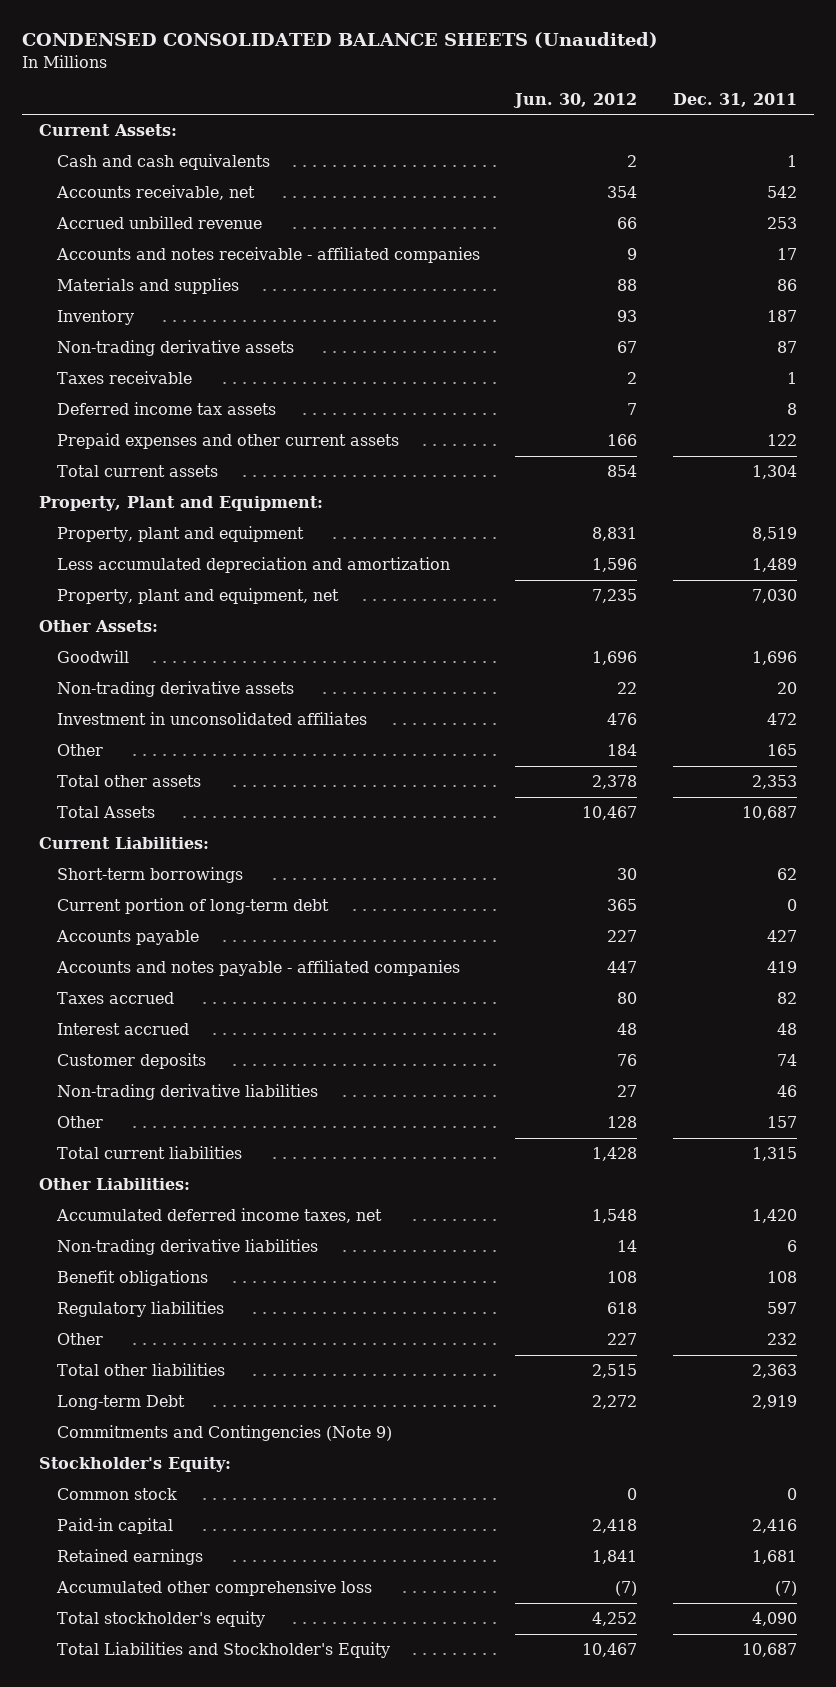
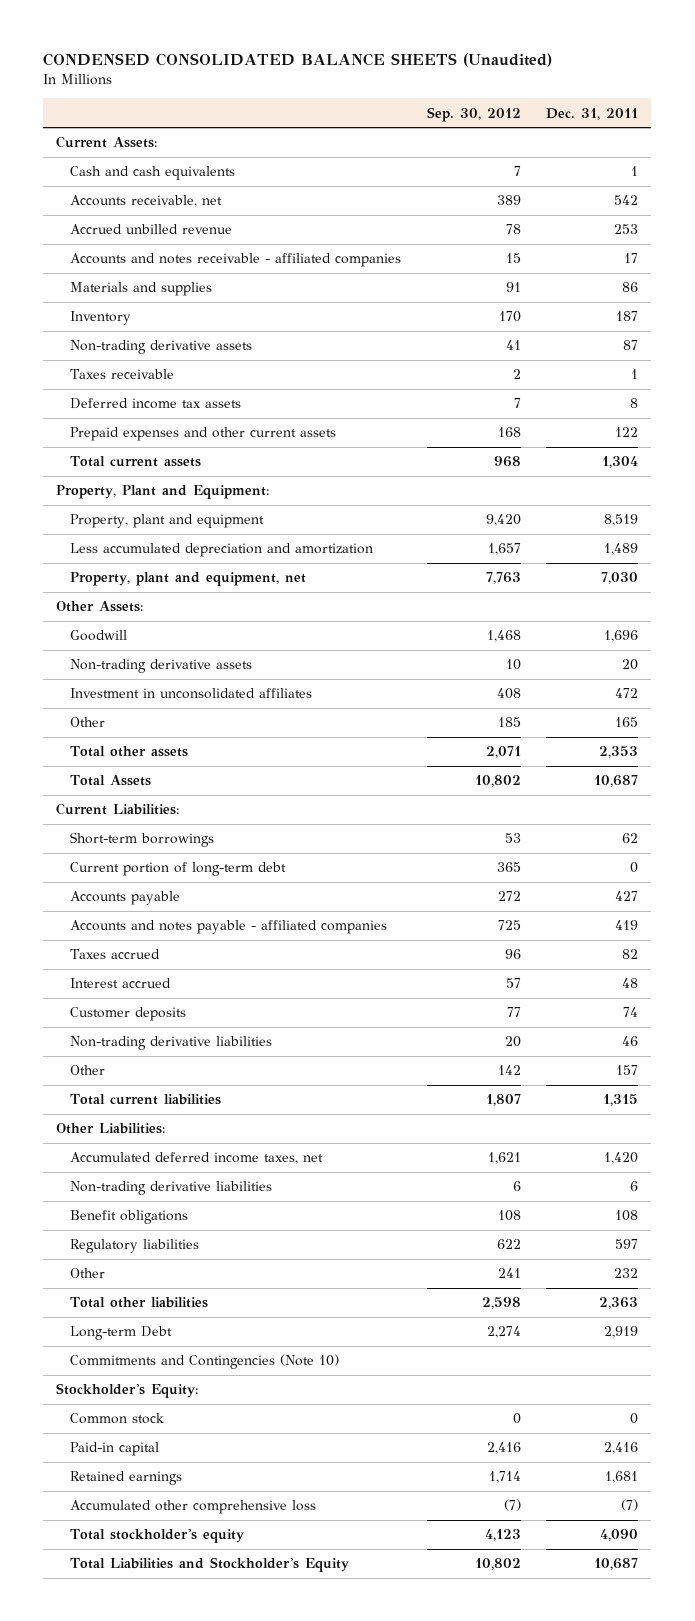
[513,92,638,108] Jun. 30, 2012 -> none
none -> [426,106,521,122] Sep. 30, 2012
[56,1425,392,1442] Commitments and Contingencies (Note 9) -> [69,1354,339,1370] Commitments and Contingencies (Note 10)

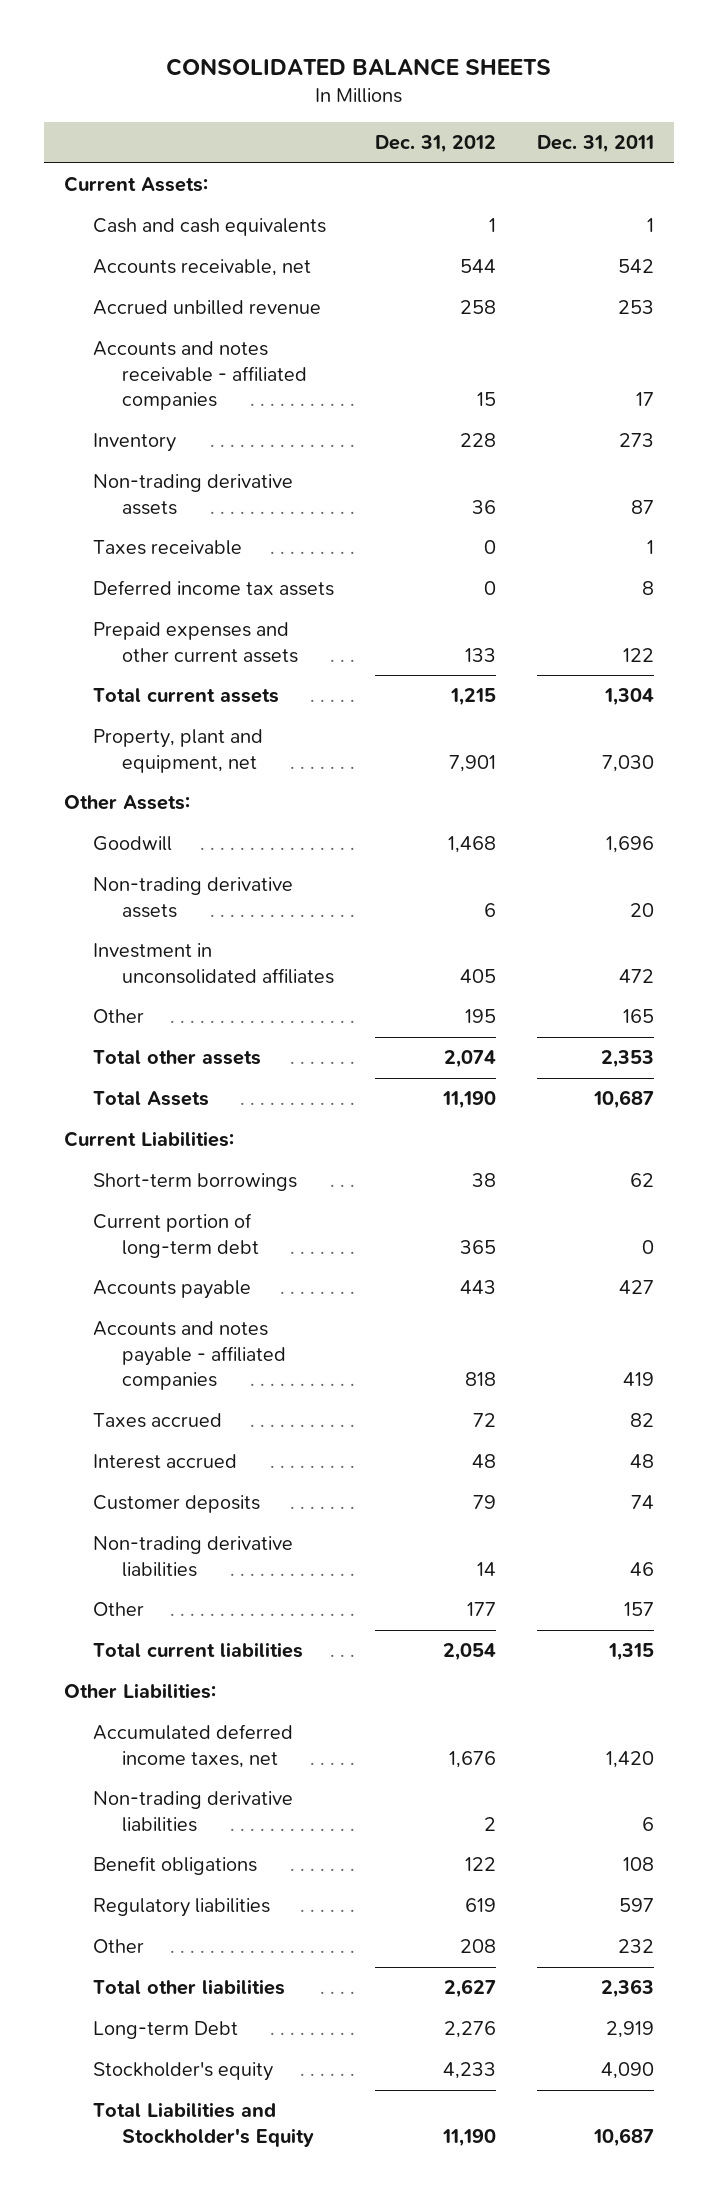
[43,53,553,68] CONDENSED CONSOLIDATED BALANCE SHEETS (Unaudited) -> [166,57,552,76] CONSOLIDATED BALANCE SHEETS
[426,106,521,122] Sep. 30, 2012 -> none
none -> [375,135,497,154] Dec. 31, 2012
[69,282,212,297] Materials and supplies -> none
[616,311,639,322] 187 -> [618,433,654,448] 273
[56,485,270,500] Property, Plant and Equipment: -> none
[69,514,264,529] Property, plant and equipment -> none
[69,543,373,558] Less accumulated depreciation and amortization -> none
[69,1354,339,1370] Commitments and Contingencies (Note 10) -> none
[56,1383,199,1399] Stockholder's Equity: -> none
[69,1413,164,1425] Common stock -> none
[69,1442,159,1457] Paid-in capital -> none
[69,1471,182,1486] Retained earnings -> none
[69,1500,316,1515] Accumulated other comprehensive loss -> none
[69,1529,244,1544] Total stockholder's equity -> [93,2062,274,2082] Stockholder's equity

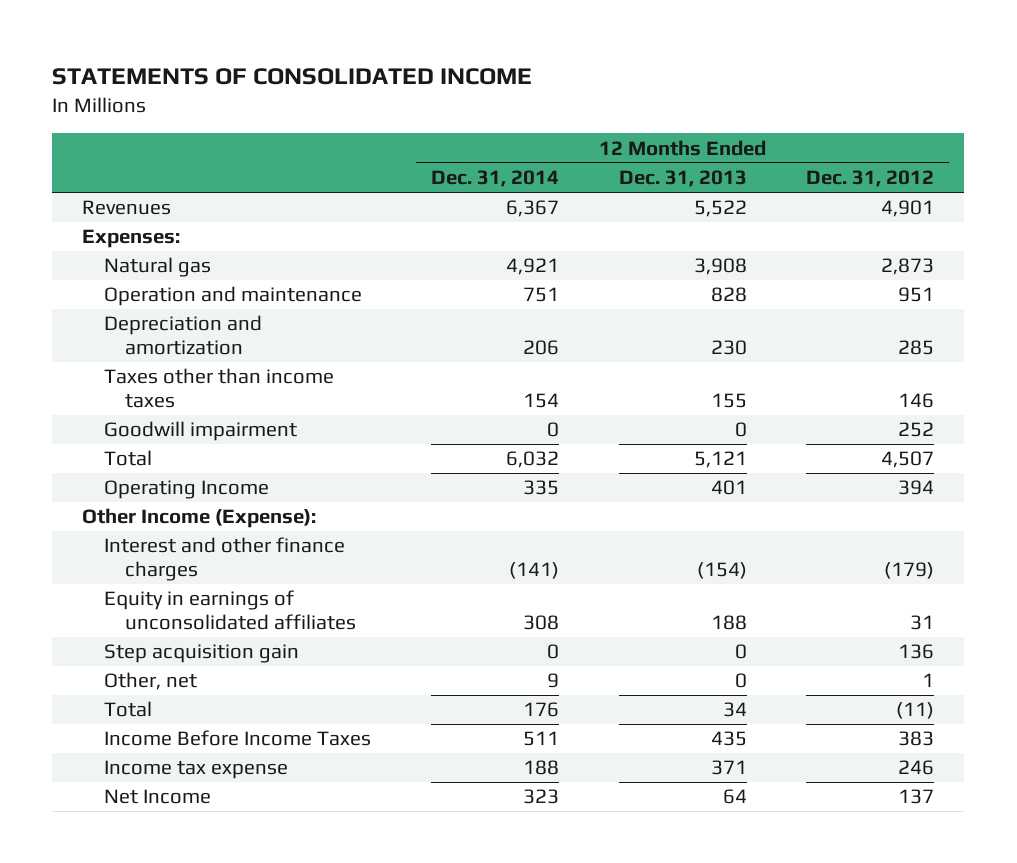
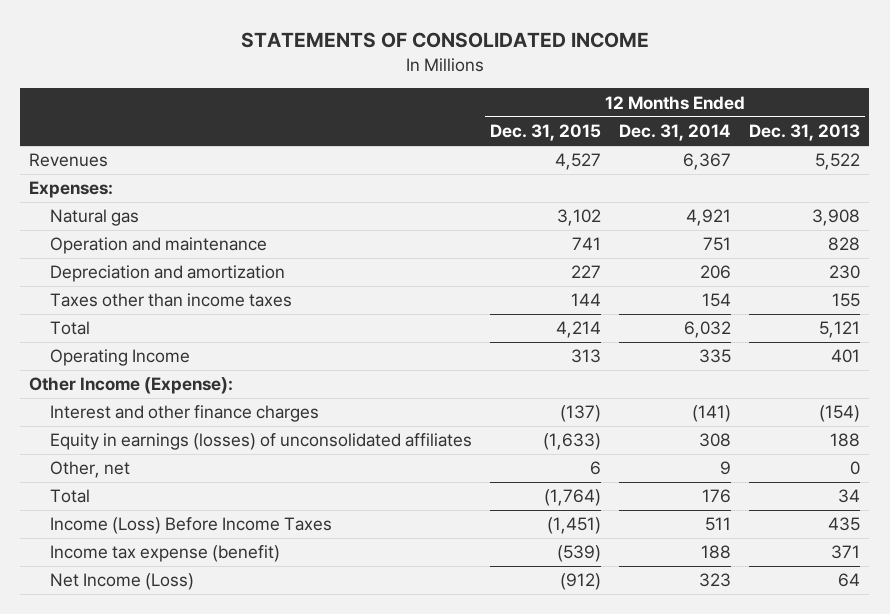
[806,170,935,188] Dec. 31, 2012 -> none
none -> [489,124,601,142] Dec. 31, 2015
[103,421,297,442] Goodwill impairment -> none
[103,644,299,664] Step acquisition gain -> none
[103,590,357,631] Equity in earnings of unconsolidated affiliates -> [49,433,472,451] Equity in earnings (losses) of unconsolidated affiliates
[103,730,371,747] Income Before Income Taxes -> [49,517,332,535] Income (Loss) Before Income Taxes
[103,760,288,780] Income tax expense -> [49,545,280,563] Income tax expense (benefit)
[103,789,211,805] Net Income -> [49,573,194,591] Net Income (Loss)

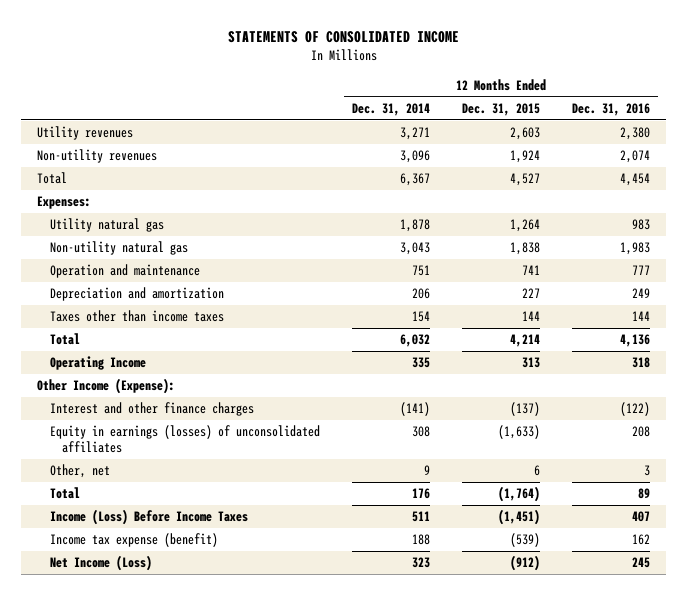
[749,124,861,142] Dec. 31, 2013 -> none
none -> [571,102,650,116] Dec. 31, 2016
none -> [37,126,134,141] Utility revenues
none -> [37,149,158,164] Non-utility revenues
[29,153,109,168] Revenues -> [37,172,68,185] Total
none -> [49,218,164,233] Utility natural gas
[49,209,139,227] Natural gas -> [49,241,188,256] Non-utility natural gas
[556,209,601,227] 3,102 -> [509,242,540,256] 1,838
[685,209,731,227] 4,921 -> [399,242,430,256] 3,043

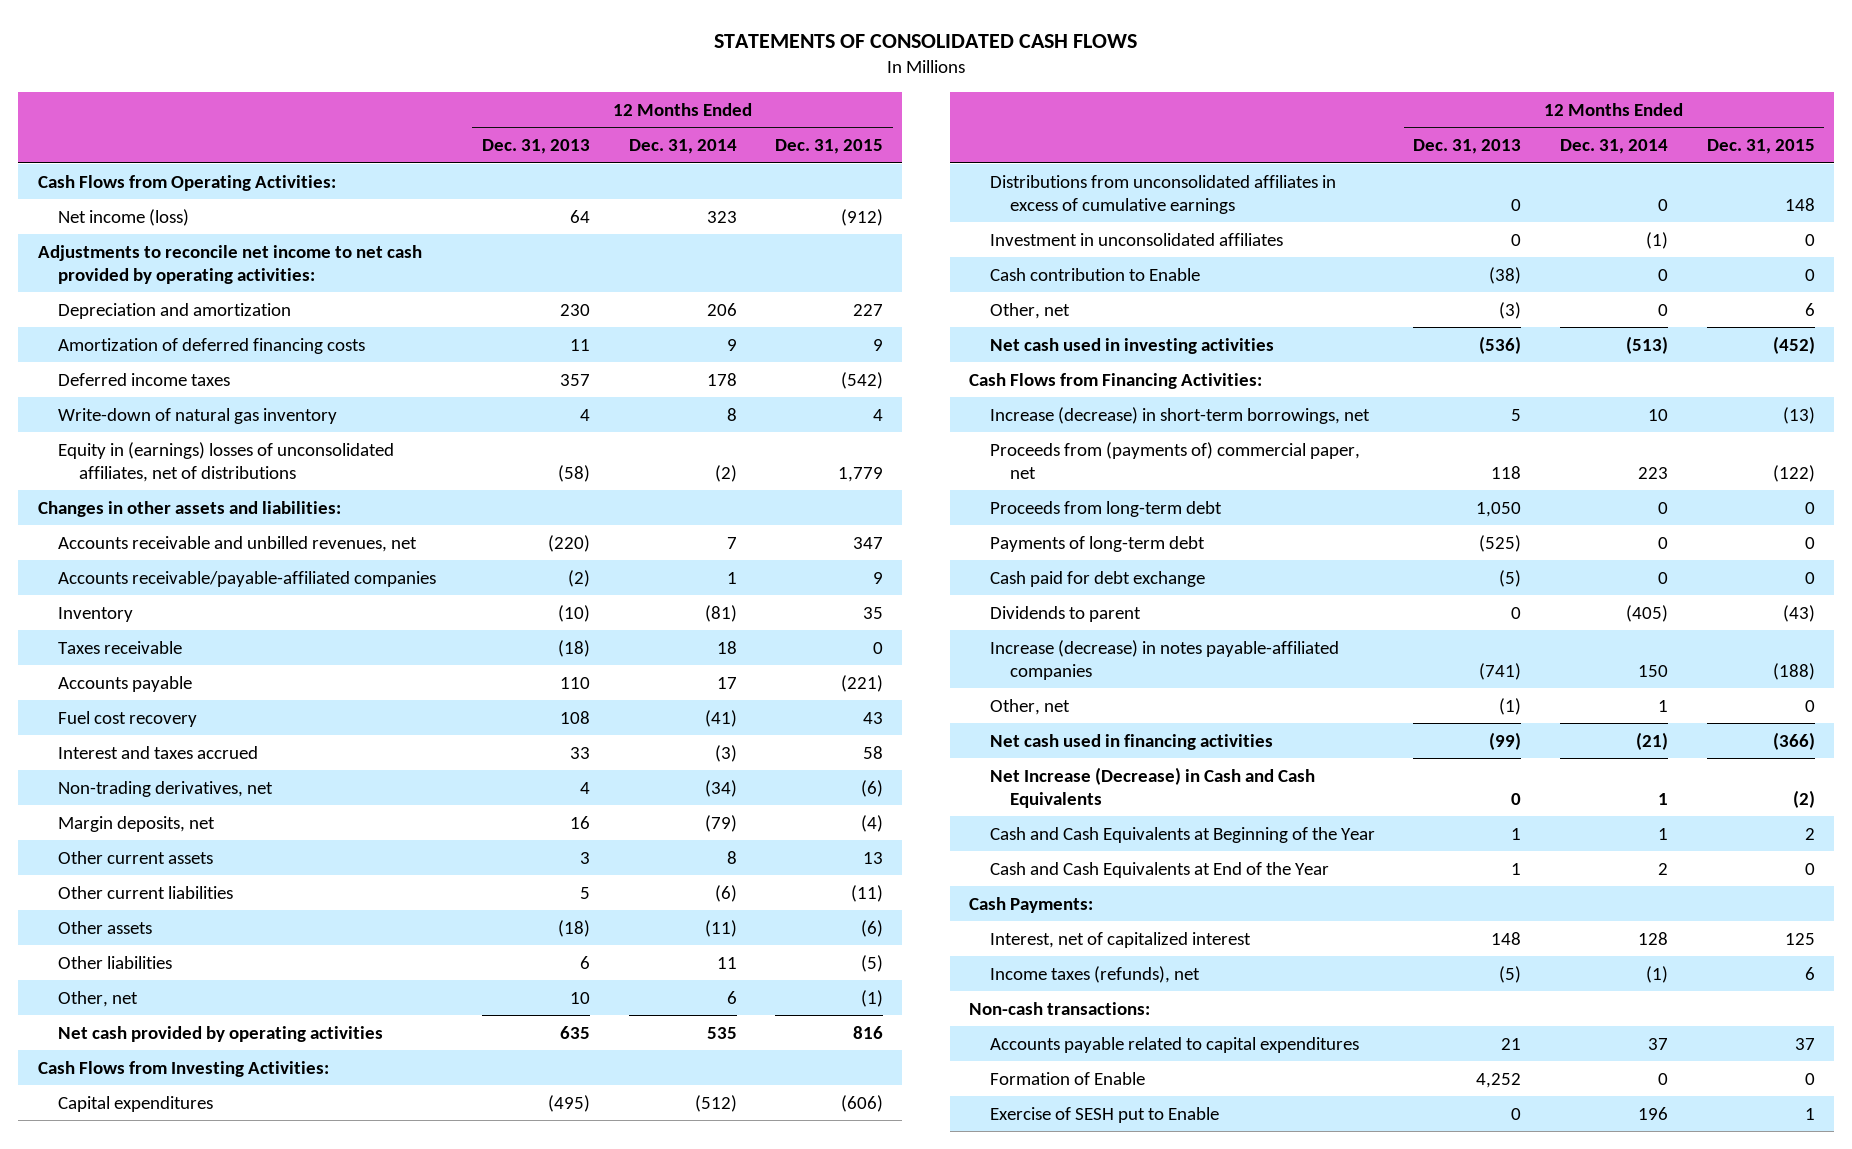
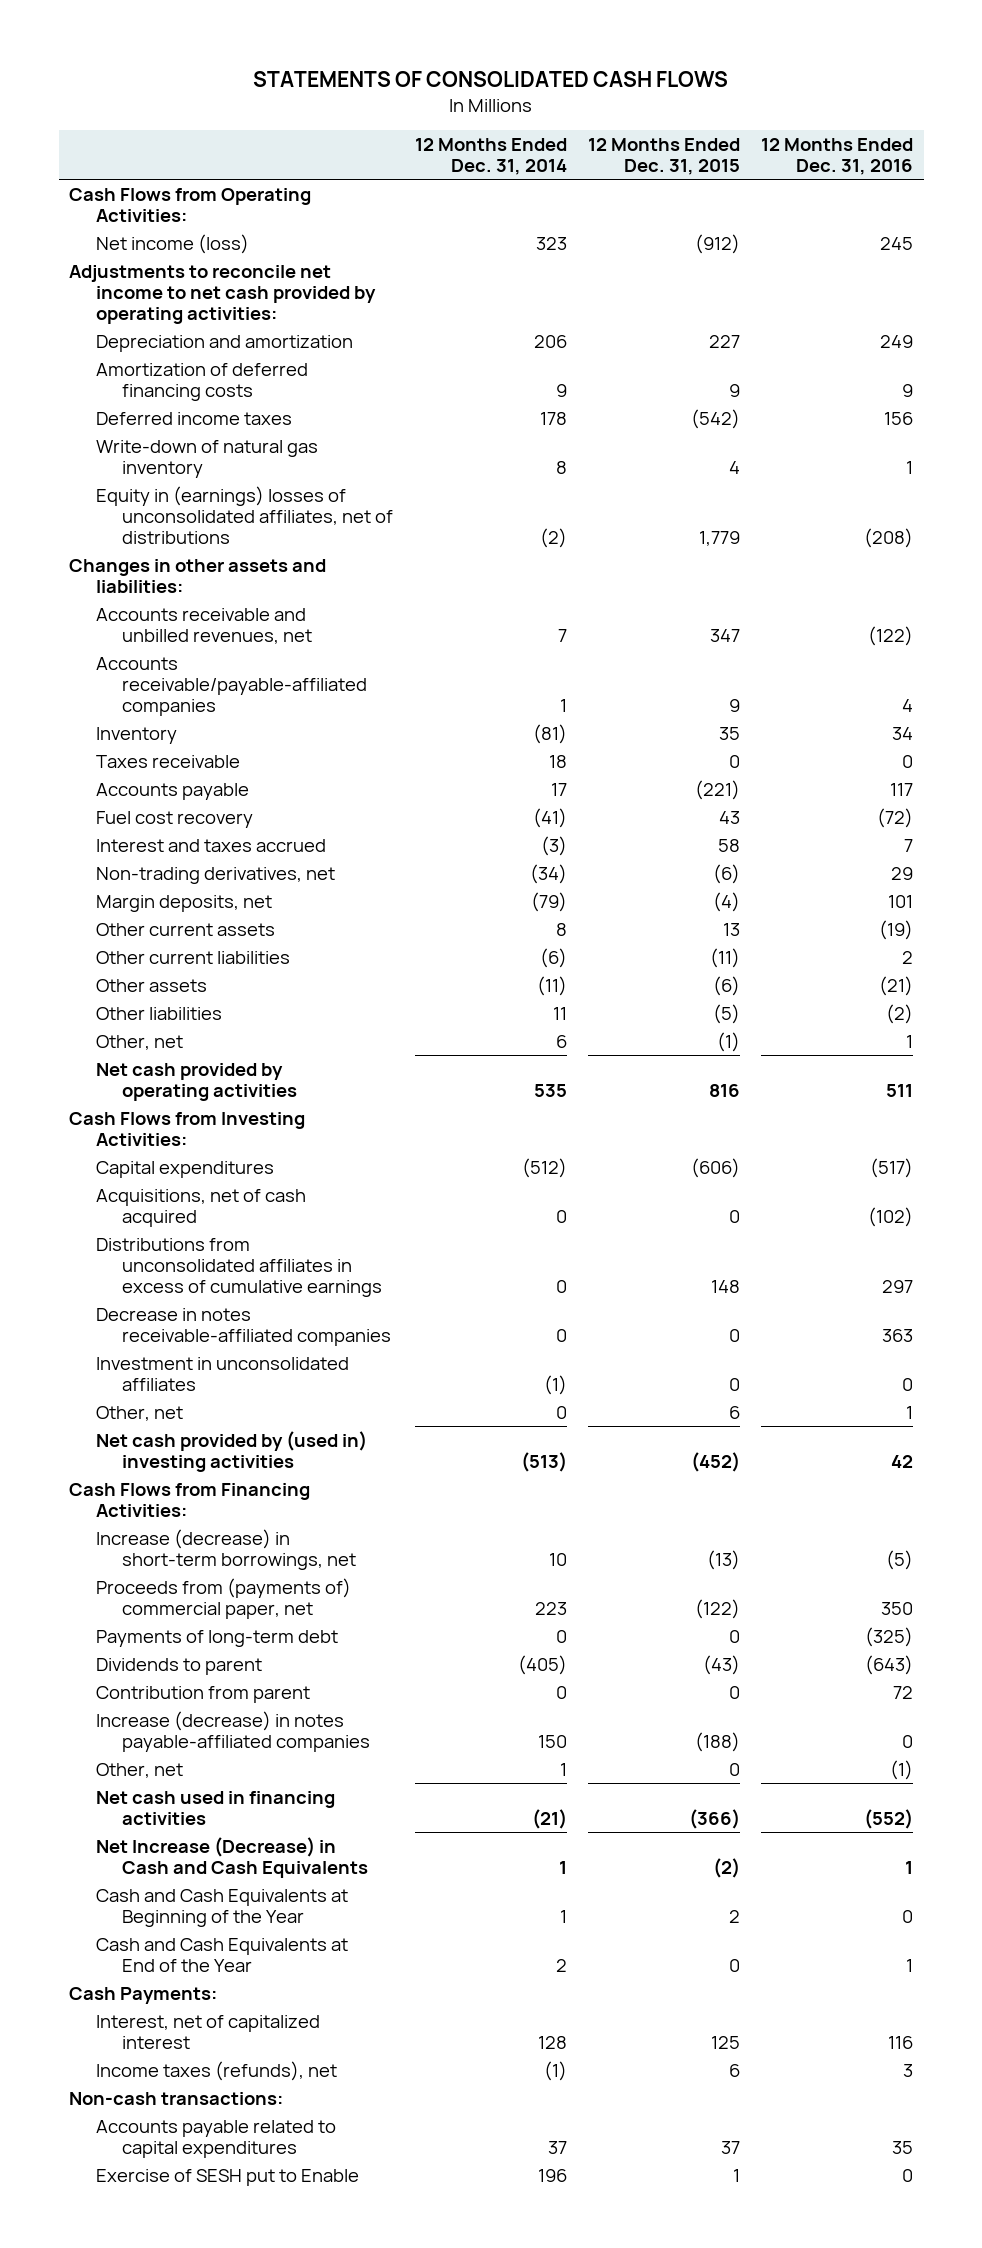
[481,139,590,155] Dec. 31, 2013 -> none
none -> [761,137,914,175] 12 Months Ended Dec. 31, 2016
none -> [95,1188,306,1227] Acquisitions, net of cash acquired
none -> [95,1307,392,1346] Decrease in notes receivable-affiliated companies
[989,267,1200,281] Cash contribution to Enable -> none
[989,337,1274,354] Net cash used in investing activities -> [95,1430,367,1472] Net cash provided by (used in) investing activities
[989,500,1222,517] Proceeds from long-term debt -> none
[989,570,1205,587] Cash paid for debt exchange -> none
none -> [95,1685,310,1703] Contribution from parent
[989,1071,1145,1085] Formation of Enable -> none

